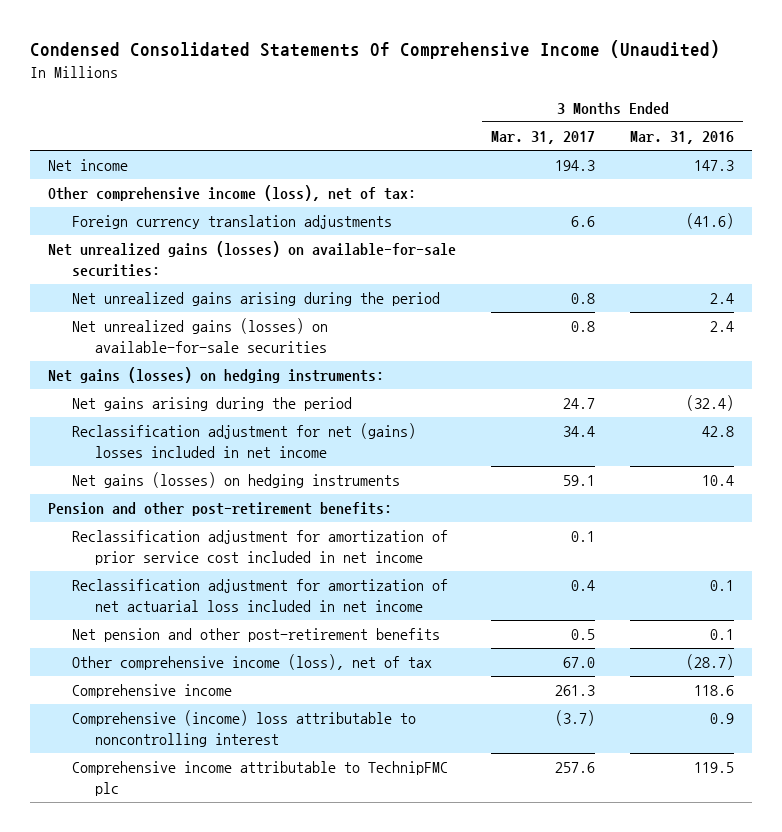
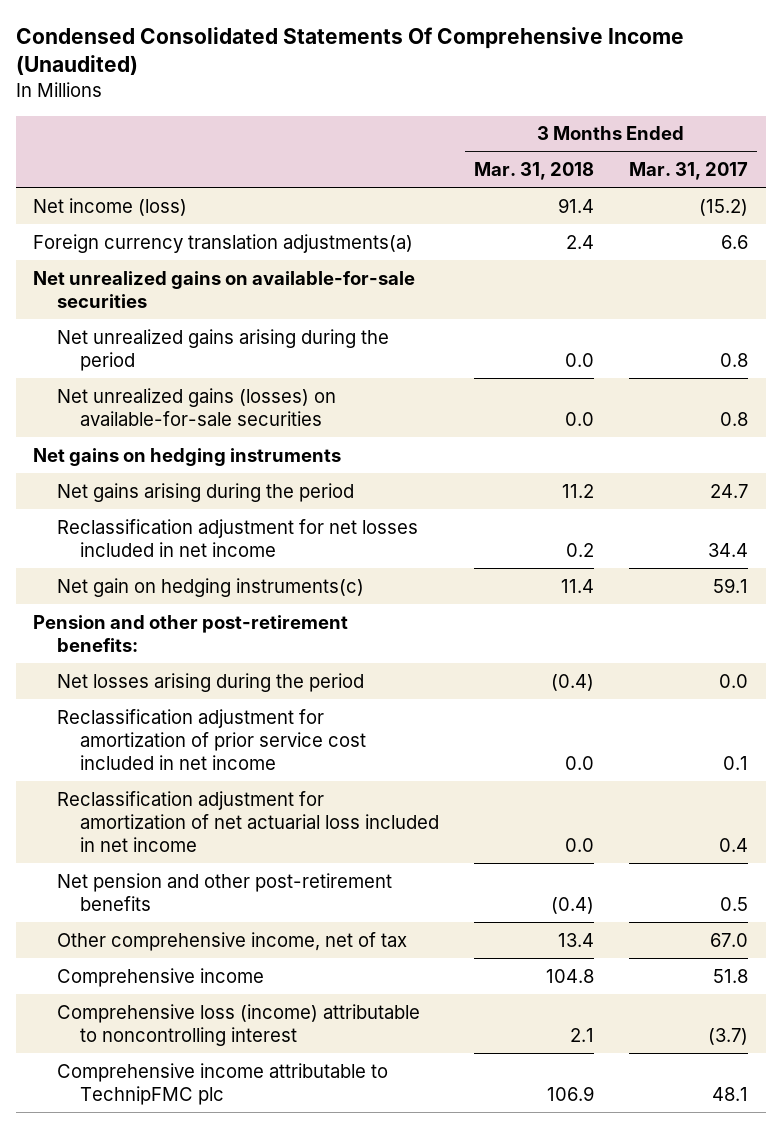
[630,131,735,145] Mar. 31, 2016 -> none
none -> [474,162,595,181] Mar. 31, 2018
[48,185,417,202] Other comprehensive income (loss), net of tax: -> none
[48,159,129,172] Net income -> [33,197,188,216] Net income (loss)
[555,160,596,172] 194.3 -> [699,198,749,216] (15.2)
[71,215,392,230] Foreign currency translation adjustments -> [33,233,414,253] Foreign currency translation adjustments(a)
[48,241,457,277] Net unrealized gains (losses) on available-for-sale securities: -> [33,270,416,308] Net unrealized gains on available-for-sale securities
[48,367,385,384] Net gains (losses) on hedging instruments: -> [33,447,342,466] Net gains on hedging instruments
[71,423,416,458] Reclassification adjustment for net (gains) losses included in net income -> [56,518,418,557] Reclassification adjustment for net losses included in net income
[71,472,400,489] Net gains (losses) on hedging instruments -> [56,577,364,597] Net gain on hedging instruments(c)
none -> [56,672,364,692] Net losses arising during the period
[71,654,432,671] Other comprehensive income (loss), net of tax -> [56,931,407,951] Other comprehensive income, net of tax
[555,685,596,697] 261.3 -> [713,968,749,983] 51.8
[71,710,416,747] Comprehensive (income) loss attributable to noncontrolling interest -> [56,1003,420,1046] Comprehensive loss (income) attributable to noncontrolling interest
[555,762,596,774] 257.6 -> [712,1086,749,1101] 48.1

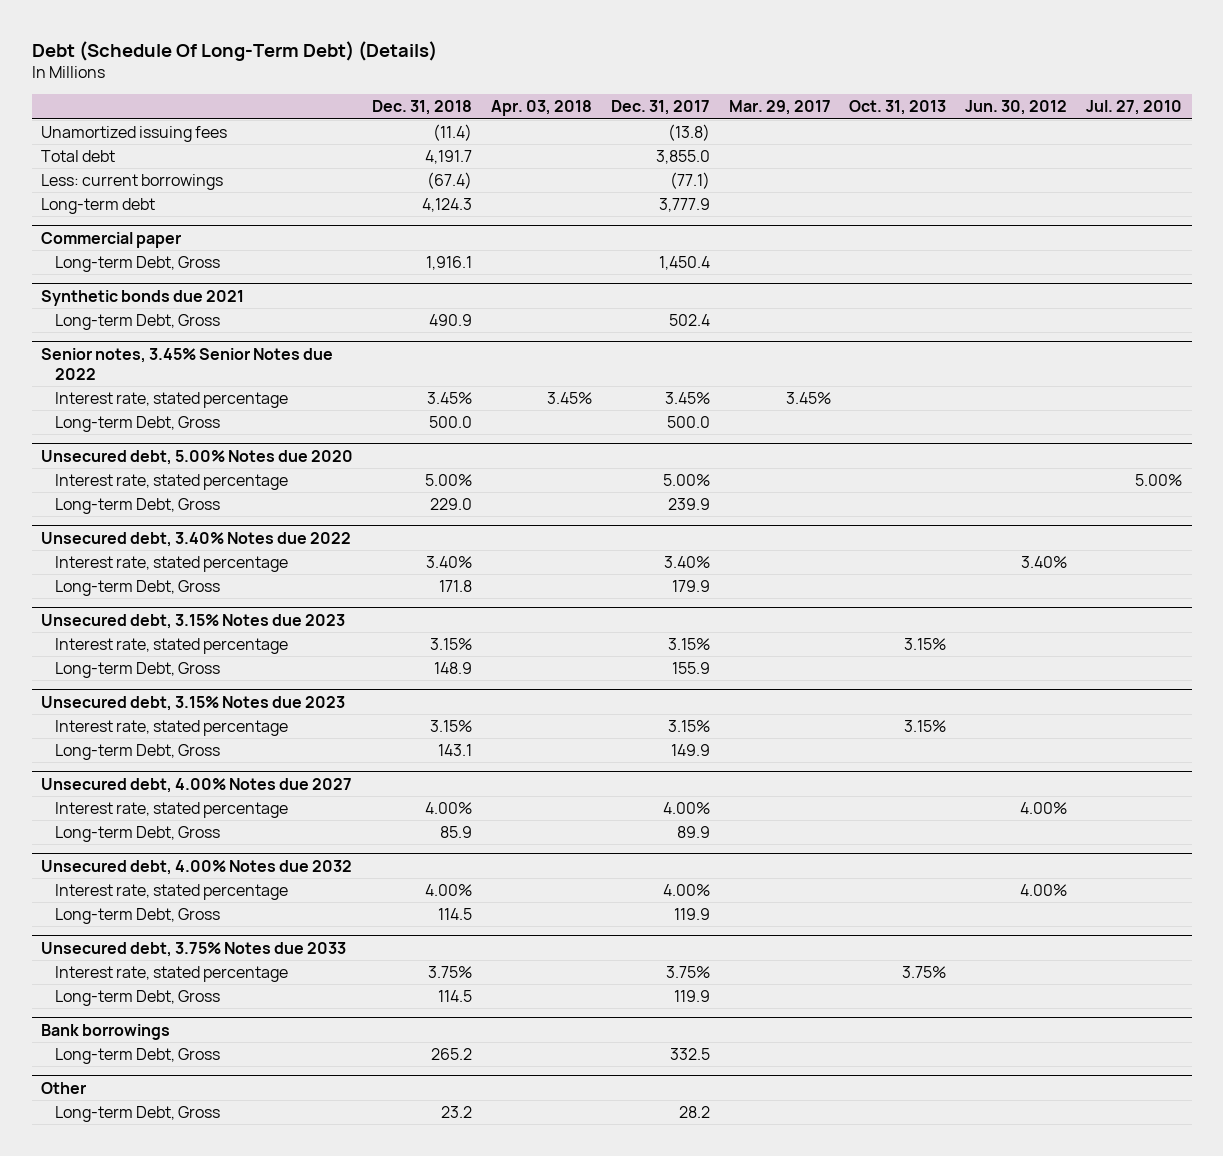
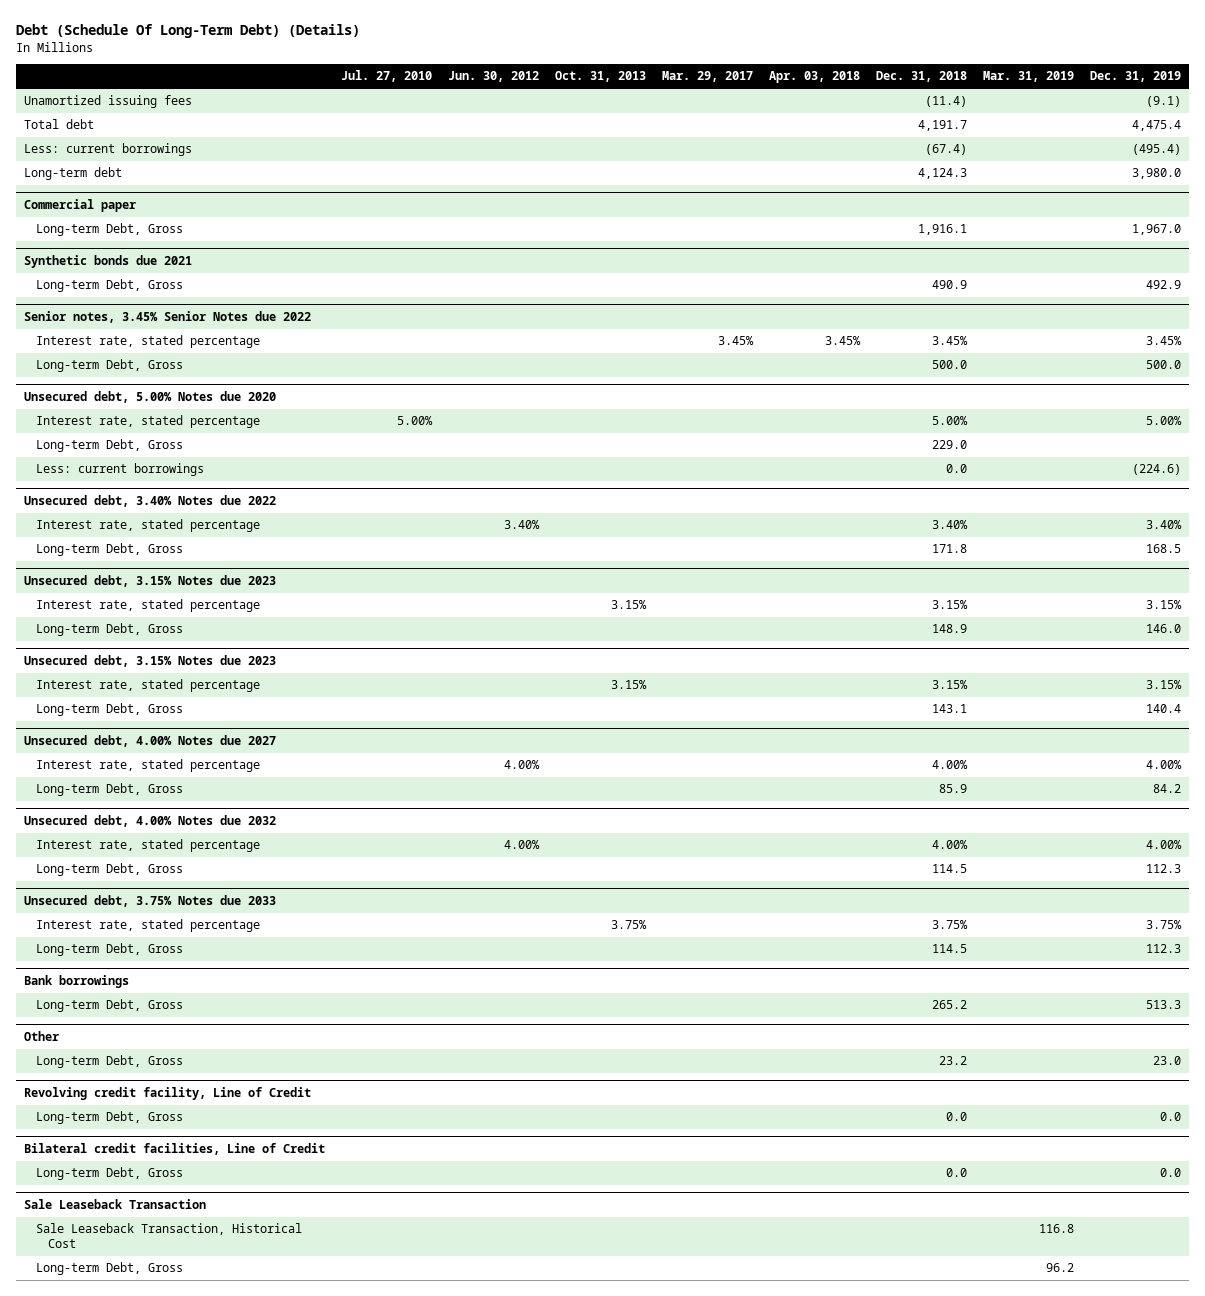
[610,100,710,116] Dec. 31, 2017 -> none
none -> [982,71,1074,83] Mar. 31, 2019
none -> [1089,71,1181,83] Dec. 31, 2019
none -> [36,463,205,477] Less: current borrowings
none -> [24,1086,312,1100] Revolving credit facility, Line of Credit
none -> [36,1111,184,1125] Long-term Debt, Gross
none -> [24,1142,326,1155] Bilateral credit facilities, Line of Credit
none -> [36,1167,184,1181] Long-term Debt, Gross
none -> [24,1198,207,1209] Sale Leaseback Transaction
none -> [36,1223,303,1249] Sale Leaseback Transaction, Historical Cost
none -> [36,1262,184,1276] Long-term Debt, Gross

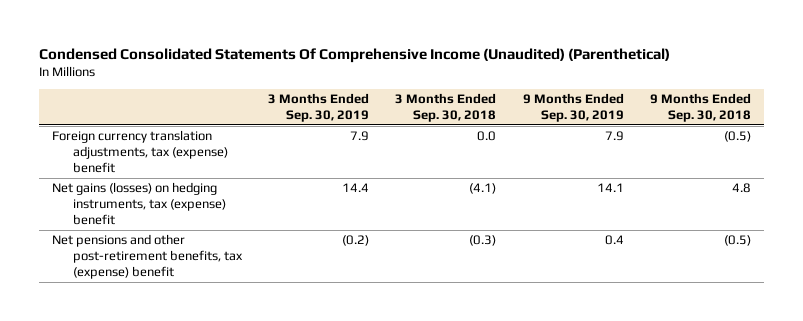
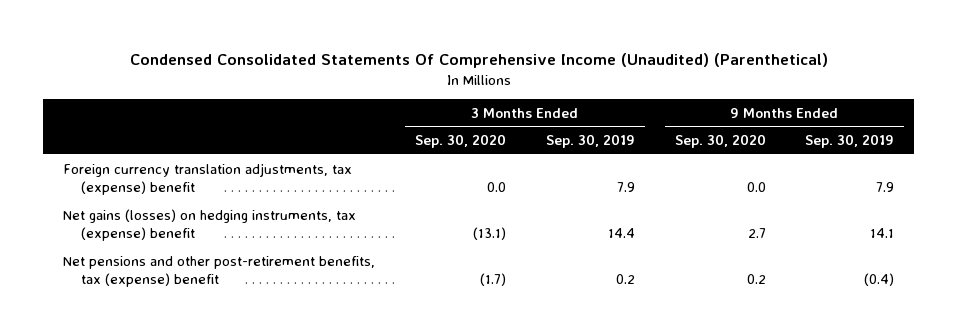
[395,93,497,122] 3 Months Ended Sep. 30, 2018 -> none
[650,93,752,122] 9 Months Ended Sep. 30, 2018 -> none
none -> [414,134,506,149] Sep. 30, 2020
none -> [674,134,766,149] Sep. 30, 2020
[341,235,369,247] (0.2) -> [615,274,635,285] 0.2
[604,235,624,246] 0.4 -> [864,273,895,287] (0.4)

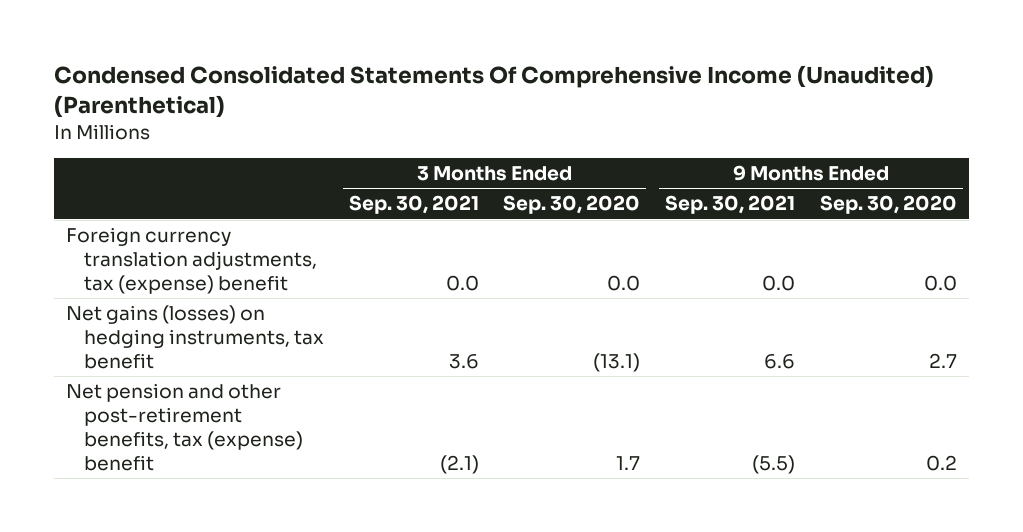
[545,134,635,149] Sep. 30, 2019 -> none
[805,134,895,149] Sep. 30, 2019 -> none
none -> [348,195,479,215] Sep. 30, 2021
none -> [664,195,795,215] Sep. 30, 2021
[62,208,356,242] Net gains (losses) on hedging instruments, tax (expense) benefit -> [65,305,325,370] Net gains (losses) on hedging instruments, tax benefit
[62,255,375,288] Net pensions and other post-retirement benefits, tax (expense) benefit -> [65,383,304,471] Net pension and other post-retirement benefits, tax (expense) benefit
[479,273,506,287] (1.7) -> [616,455,641,470] 1.7

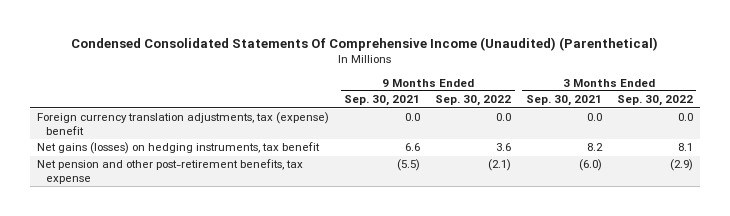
[503,195,641,215] Sep. 30, 2020 -> none
[819,195,957,215] Sep. 30, 2020 -> none
none -> [434,95,511,107] Sep. 30, 2022
none -> [616,95,693,107] Sep. 30, 2022
[448,354,479,370] 3.6 -> [586,143,603,152] 8.2
[65,383,304,471] Net pension and other post-retirement benefits, tax (expense) benefit -> [37,159,304,184] Net pension and other post-retirement benefits, tax expense
[439,454,479,474] (2.1) -> [578,159,602,172] (6.0)

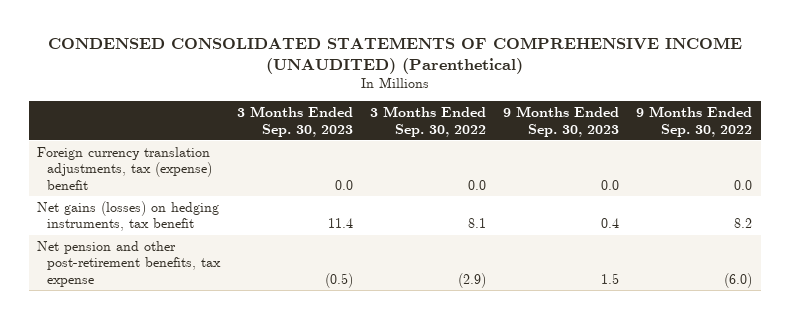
[70,36,658,51] Condensed Consolidated Statements Of Comprehensive Income (Unaudited) (Parenthetical) -> [47,37,742,74] CONDENSED CONSOLIDATED STATEMENTS OF COMPREHENSIVE INCOME (UNAUDITED) (Parenthetical)
[344,95,421,107] Sep. 30, 2021 -> none
[525,95,602,107] Sep. 30, 2021 -> none
none -> [236,105,353,137] 3 Months Ended Sep. 30, 2023
none -> [503,105,620,137] 9 Months Ended Sep. 30, 2023
[495,143,511,152] 3.6 -> [734,218,753,229] 8.2
[487,159,511,172] (2.1) -> [724,272,753,288] (6.0)

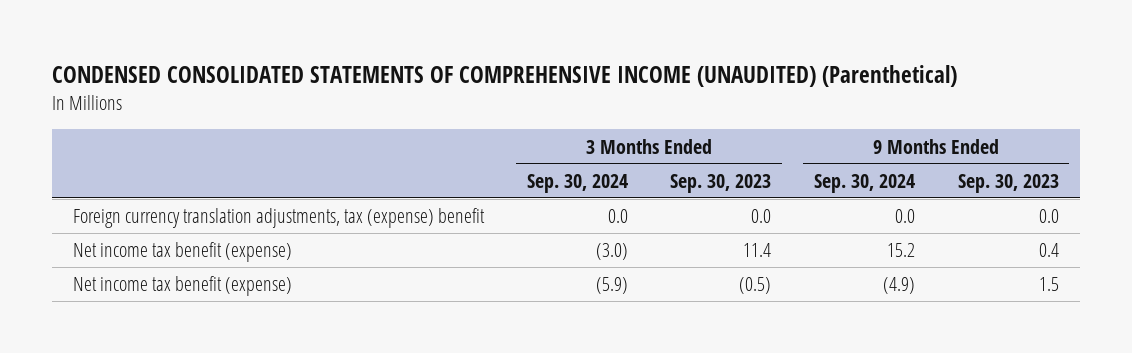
[370,105,487,137] 3 Months Ended Sep. 30, 2022 -> none
[636,105,753,137] 9 Months Ended Sep. 30, 2022 -> none
none -> [526,173,628,193] Sep. 30, 2024
none -> [814,173,916,193] Sep. 30, 2024
[37,200,220,232] Net gains (losses) on hedging instruments, tax benefit -> [73,242,293,263] Net income tax benefit (expense)
[37,240,221,287] Net pension and other post-retirement benefits, tax expense -> [73,276,293,297] Net income tax benefit (expense)

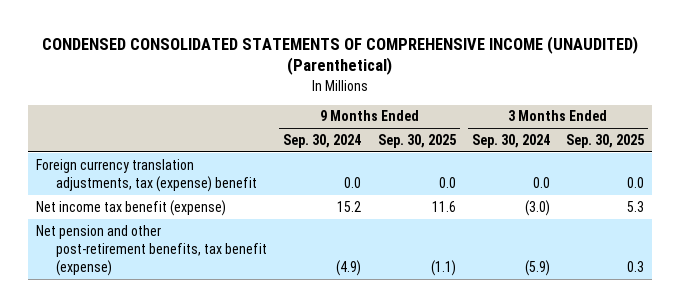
[670,173,772,193] Sep. 30, 2023 -> none
[957,173,1059,193] Sep. 30, 2023 -> none
none -> [377,134,456,149] Sep. 30, 2025
none -> [566,134,645,149] Sep. 30, 2025
[73,276,293,297] Net income tax benefit (expense) -> [35,224,268,277] Net pension and other post-retirement benefits, tax benefit (expense)

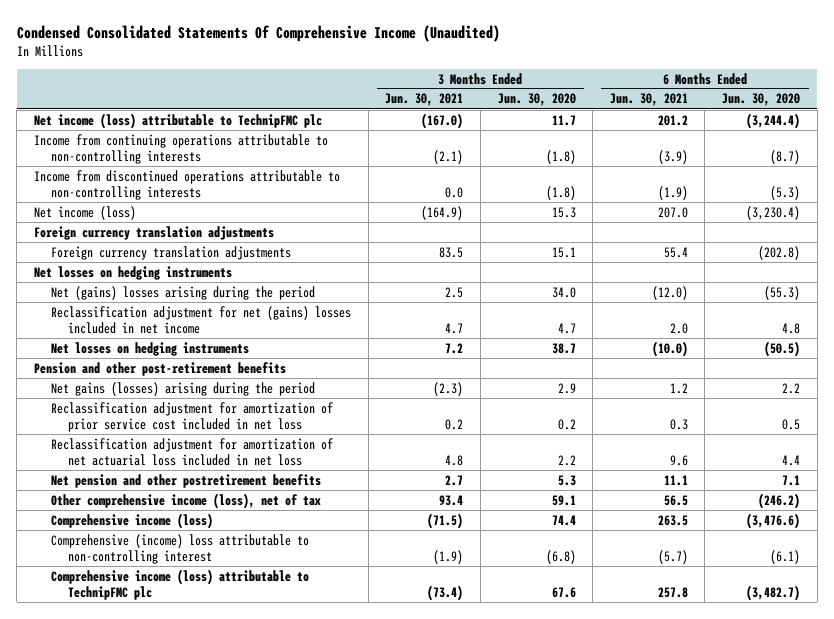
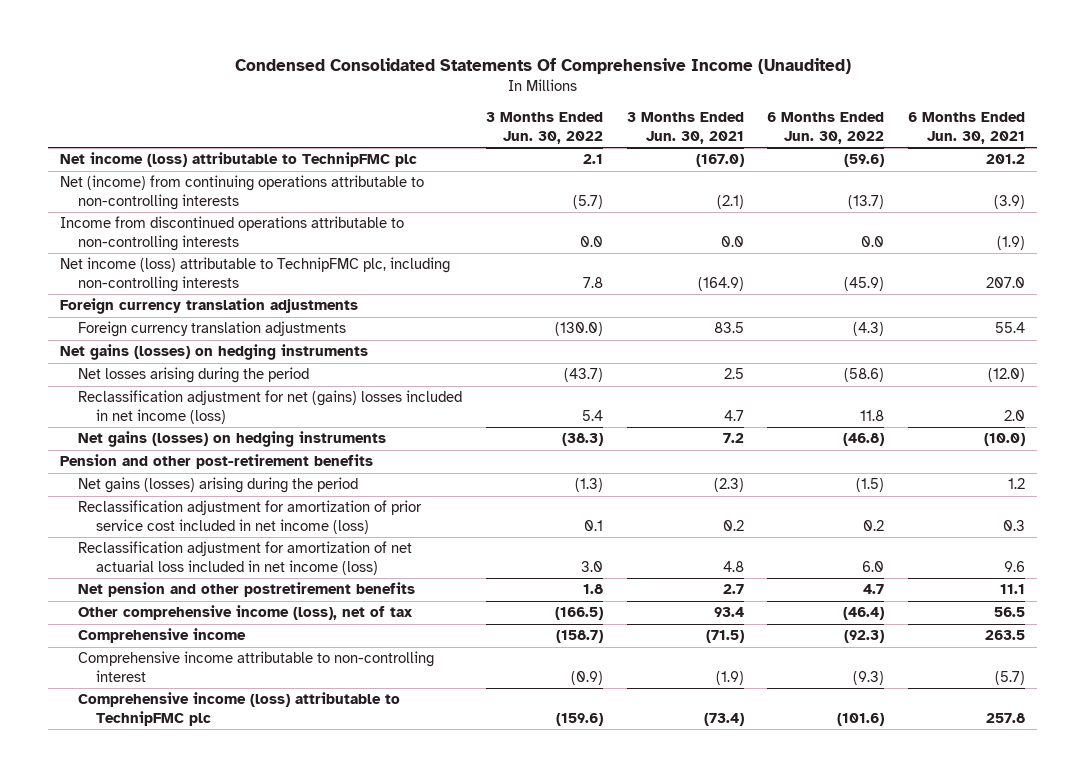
[497,93,576,107] Jun. 30, 2020 -> none
[721,93,800,107] Jun. 30, 2020 -> none
none -> [485,112,603,144] 3 Months Ended Jun. 30, 2022
none -> [767,112,885,144] 6 Months Ended Jun. 30, 2022
[33,133,328,164] Income from continuing operations attributable to non-controlling interests -> [60,175,425,210] Net (income) from continuing operations attributable to non-controlling interests
[33,205,136,220] Net income (loss) -> [60,257,451,292] Net income (loss) attributable to TechnipFMC plc, including non-controlling interests
[33,265,232,280] Net losses on hedging instruments -> [60,344,369,361] Net gains (losses) on hedging instruments
[51,285,316,300] Net (gains) losses arising during the period -> [78,367,310,384] Net losses arising during the period
[51,305,352,334] Reclassification adjustment for net (gains) losses included in net income -> [78,390,463,424] Reclassification adjustment for net (gains) losses included in net income (loss)
[51,341,250,356] Net losses on hedging instruments -> [78,431,387,448] Net gains (losses) on hedging instruments
[51,401,334,432] Reclassification adjustment for amortization of prior service cost included in net loss -> [78,500,423,534] Reclassification adjustment for amortization of prior service cost included in net income (loss)
[51,437,334,466] Reclassification adjustment for amortization of net actuarial loss included in net loss -> [78,541,413,575] Reclassification adjustment for amortization of net actuarial loss included in net income (loss)
[51,512,214,529] Comprehensive income (loss) -> [78,628,247,644] Comprehensive income
[51,533,310,564] Comprehensive (income) loss attributable to non-controlling interest -> [78,651,435,682] Comprehensive income attributable to non-controlling interest

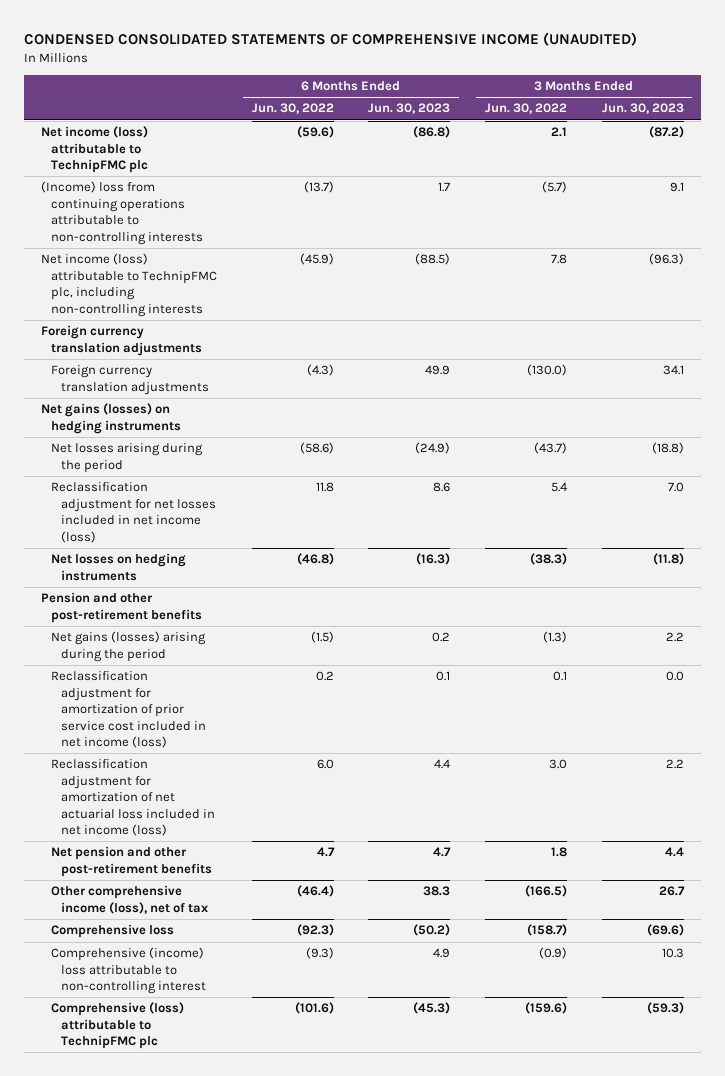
[234,58,851,75] Condensed Consolidated Statements Of Comprehensive Income (Unaudited) -> [23,31,637,46] CONDENSED CONSOLIDATED STATEMENTS OF COMPREHENSIVE INCOME (UNAUDITED)
[626,112,744,144] 3 Months Ended Jun. 30, 2021 -> none
[907,112,1025,144] 6 Months Ended Jun. 30, 2021 -> none
none -> [368,103,451,115] Jun. 30, 2023
none -> [601,103,684,115] Jun. 30, 2023
[60,216,405,251] Income from discontinued operations attributable to non-controlling interests -> none
[60,175,425,210] Net (income) from continuing operations attributable to non-controlling interests -> [40,181,204,245] (Income) loss from continuing operations attributable to non-controlling interests
[78,390,463,424] Reclassification adjustment for net (gains) losses included in net income (loss) -> [51,482,217,543] Reclassification adjustment for net losses included in net income (loss)
[78,431,387,448] Net gains (losses) on hedging instruments -> [51,553,187,581] Net losses on hedging instruments
[78,582,416,598] Net pension and other postretirement benefits -> [51,846,213,877] Net pension and other post-retirement benefits
[78,628,247,644] Comprehensive income -> [51,924,175,939] Comprehensive loss
[78,651,435,682] Comprehensive income attributable to non-controlling interest -> [51,947,207,995] Comprehensive (income) loss attributable to non-controlling interest
[78,692,401,726] Comprehensive income (loss) attributable to TechnipFMC plc -> [51,1002,185,1050] Comprehensive (loss) attributable to TechnipFMC plc

